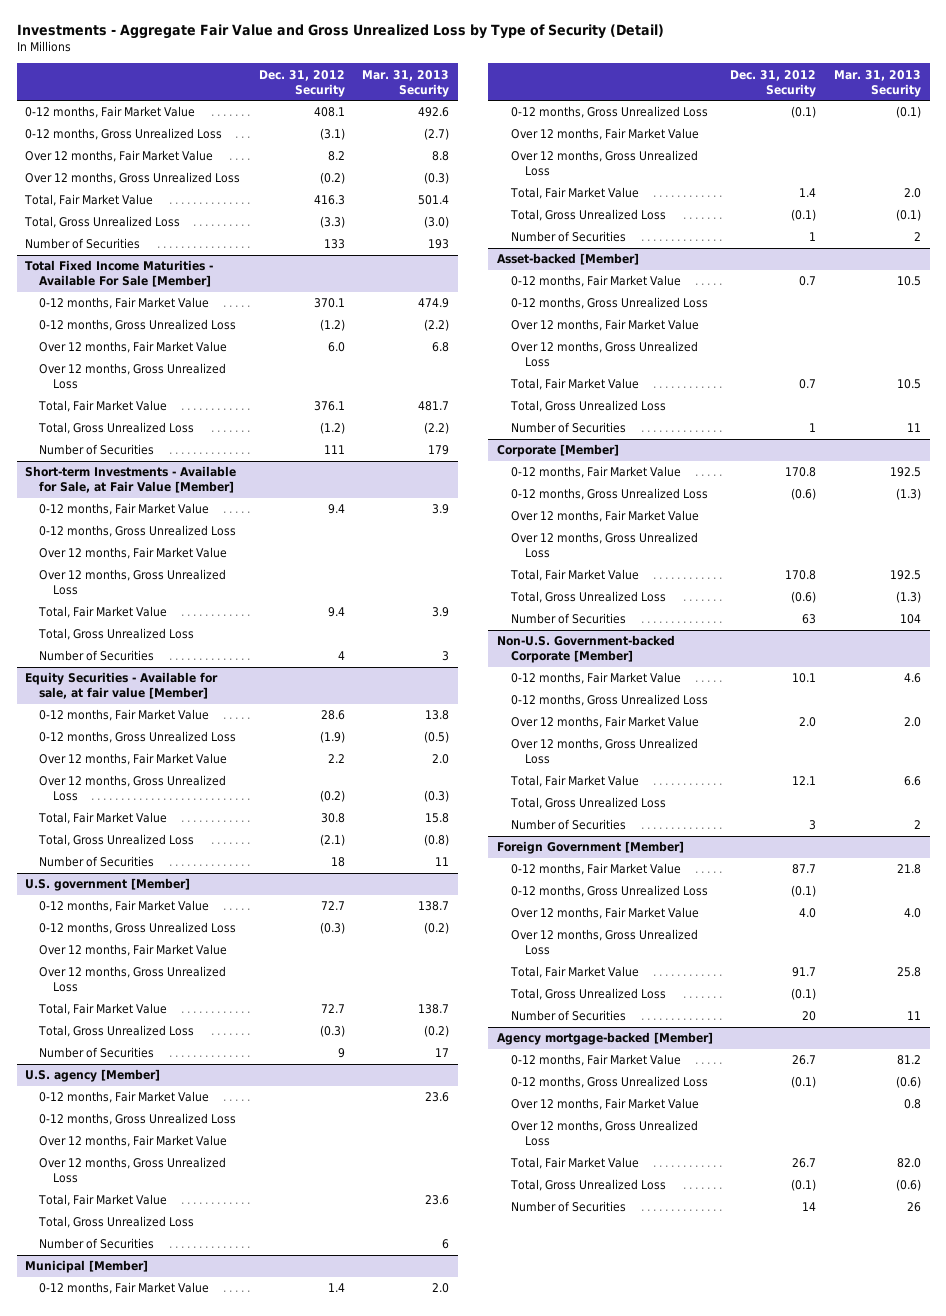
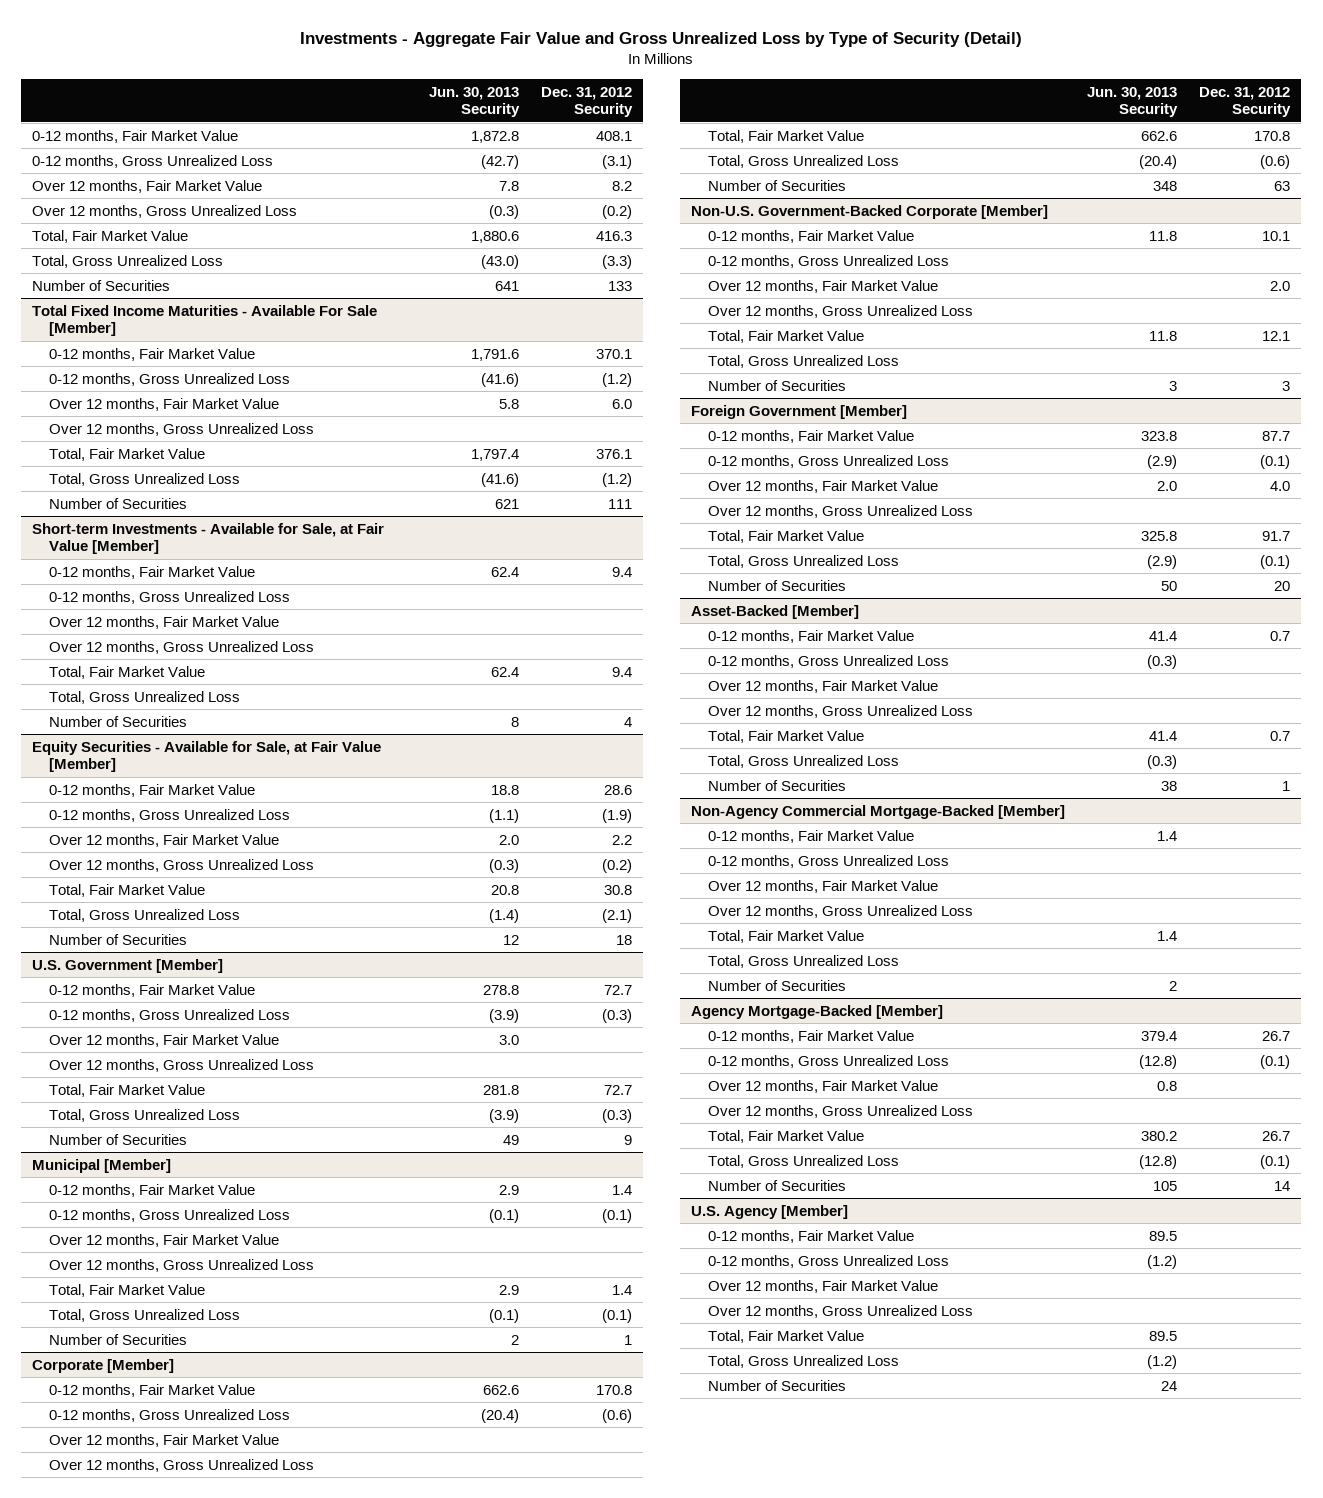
[362,69,450,97] Mar. 31, 2013 Security -> none
none -> [428,86,520,118] Jun. 30, 2013 Security
[25,672,219,700] Equity Securities - Available for sale, at fair value [Member] -> [32,740,382,773] Equity Securities - Available for Sale, at Fair Value [Member]
[25,878,191,892] U.S. government [Member] -> [32,958,224,973] U.S. Government [Member]
[25,1069,161,1083] U.S. agency [Member] -> none
[39,1091,210,1104] 0-12 months, Fair Market Value -> none
[39,1113,237,1126] 0-12 months, Gross Unrealized Loss -> none
[39,1135,228,1148] Over 12 months, Fair Market Value -> none
[39,1157,227,1184] Over 12 months, Gross Unrealized Loss -> none
[38,1194,168,1207] Total, Fair Market Value -> none
[38,1216,195,1229] Total, Gross Unrealized Loss -> none
[39,1238,155,1250] Number of Securities -> none
[496,253,639,266] Asset-backed [Member] -> none
[510,275,681,288] 0-12 months, Fair Market Value -> none
[510,297,708,310] 0-12 months, Gross Unrealized Loss -> none
[510,319,699,332] Over 12 months, Fair Market Value -> none
[510,341,698,368] Over 12 months, Gross Unrealized Loss -> none
[509,378,639,391] Total, Fair Market Value -> none
[509,400,666,413] Total, Gross Unrealized Loss -> none
[510,422,626,434] Number of Securities -> none
[496,635,675,664] Non-U.S. Government-backed Corporate [Member] -> [690,204,1048,219] Non-U.S. Government-Backed Corporate [Member]
none -> [690,604,859,619] Asset-Backed [Member]
none -> [707,629,914,643] 0-12 months, Fair Market Value
none -> [707,654,949,668] 0-12 months, Gross Unrealized Loss
none -> [707,679,938,693] Over 12 months, Fair Market Value
none -> [707,704,973,718] Over 12 months, Gross Unrealized Loss
none -> [707,729,864,743] Total, Fair Market Value
none -> [707,754,899,768] Total, Gross Unrealized Loss
none -> [707,779,846,791] Number of Securities
none -> [690,804,1065,819] Non-Agency Commercial Mortgage-Backed [Member]
none -> [707,829,914,843] 0-12 months, Fair Market Value
none -> [707,854,949,868] 0-12 months, Gross Unrealized Loss
none -> [707,879,938,893] Over 12 months, Fair Market Value
none -> [707,904,973,918] Over 12 months, Gross Unrealized Loss
none -> [707,929,864,943] Total, Fair Market Value
none -> [707,954,899,968] Total, Gross Unrealized Loss
none -> [707,979,846,991] Number of Securities
[496,1032,713,1046] Agency mortgage-backed [Member] -> [690,1004,943,1019] Agency Mortgage-Backed [Member]
none -> [690,1204,848,1219] U.S. Agency [Member]
none -> [707,1229,914,1243] 0-12 months, Fair Market Value
none -> [707,1254,949,1268] 0-12 months, Gross Unrealized Loss
none -> [707,1279,938,1293] Over 12 months, Fair Market Value
none -> [707,1304,973,1318] Over 12 months, Gross Unrealized Loss
none -> [707,1329,864,1343] Total, Fair Market Value
none -> [707,1354,899,1368] Total, Gross Unrealized Loss
none -> [707,1379,846,1391] Number of Securities

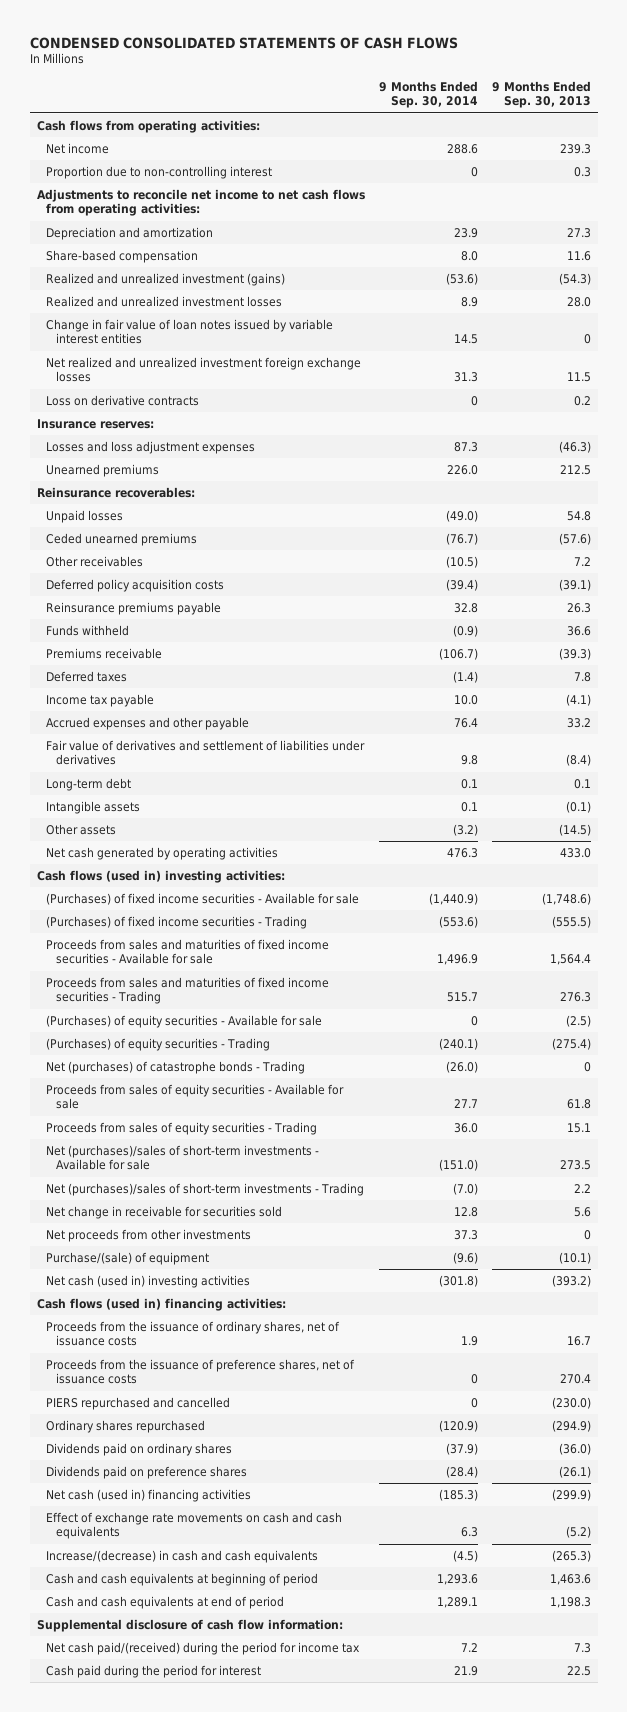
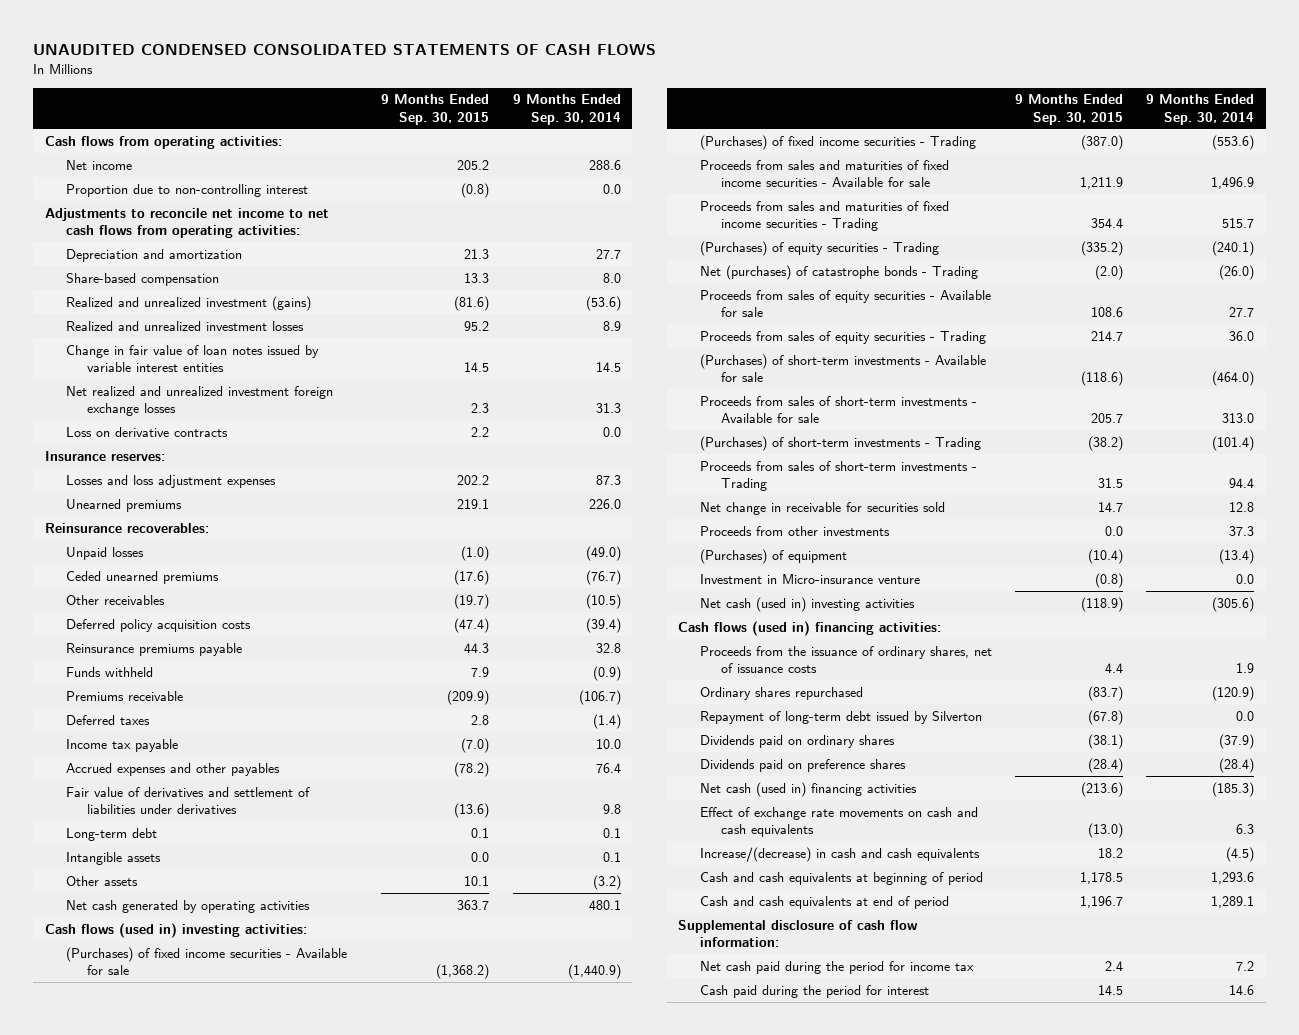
[29,36,458,49] CONDENSED CONSOLIDATED STATEMENTS OF CASH FLOWS -> [33,44,657,56] UNAUDITED CONDENSED CONSOLIDATED STATEMENTS OF CASH FLOWS
[491,80,591,109] 9 Months Ended Sep. 30, 2013 -> none
none -> [381,94,490,125] 9 Months Ended Sep. 30, 2015
[470,166,478,177] 0 -> [602,183,621,194] 0.0
[453,227,478,238] 23.9 -> [595,248,621,259] 27.7
[470,395,478,406] 0 -> [602,426,621,437] 0.0
[46,716,250,730] Accrued expenses and other payable -> [66,762,281,776] Accrued expenses and other payables
[446,847,478,858] 476.3 -> [588,899,621,910] 480.1
[46,1014,323,1028] (Purchases) of equity securities - Available for sale -> none
[46,1144,320,1171] Net (purchases)/sales of short-term investments - Available for sale -> [699,353,986,383] (Purchases) of short-term investments - Available for sale
[438,1159,478,1172] (151.0) -> [1211,371,1254,387] (464.0)
none -> [699,395,977,424] Proceeds from sales of short-term investments - Available for sale
[46,1182,365,1196] Net (purchases)/sales of short-term investments - Trading -> [699,435,981,451] (Purchases) of short-term investments - Trading
[452,1182,478,1195] (7.0) -> [1211,435,1254,451] (101.4)
none -> [699,460,977,492] Proceeds from sales of short-term investments - Trading
[46,1228,252,1242] Net proceeds from other investments -> [699,525,890,536] Proceeds from other investments
[46,1251,210,1265] Purchase/(sale) of equipment -> [699,548,847,564] (Purchases) of equipment
[452,1251,478,1264] (9.6) -> [1218,548,1254,564] (13.4)
none -> [699,573,920,584] Investment in Micro-insurance venture
[438,1274,478,1287] (301.8) -> [1211,596,1254,612] (305.6)
[46,1358,356,1385] Proceeds from the issuance of preference shares, net of issuance costs -> none
[46,1396,231,1410] PIERS repurchased and cancelled -> none
none -> [699,710,982,724] Repayment of long-term debt issued by Silverton
[46,1641,361,1655] Net cash paid/(received) during the period for income tax -> [699,960,974,974] Net cash paid during the period for income tax
[453,1665,478,1676] 21.9 -> [1228,984,1254,995] 14.6

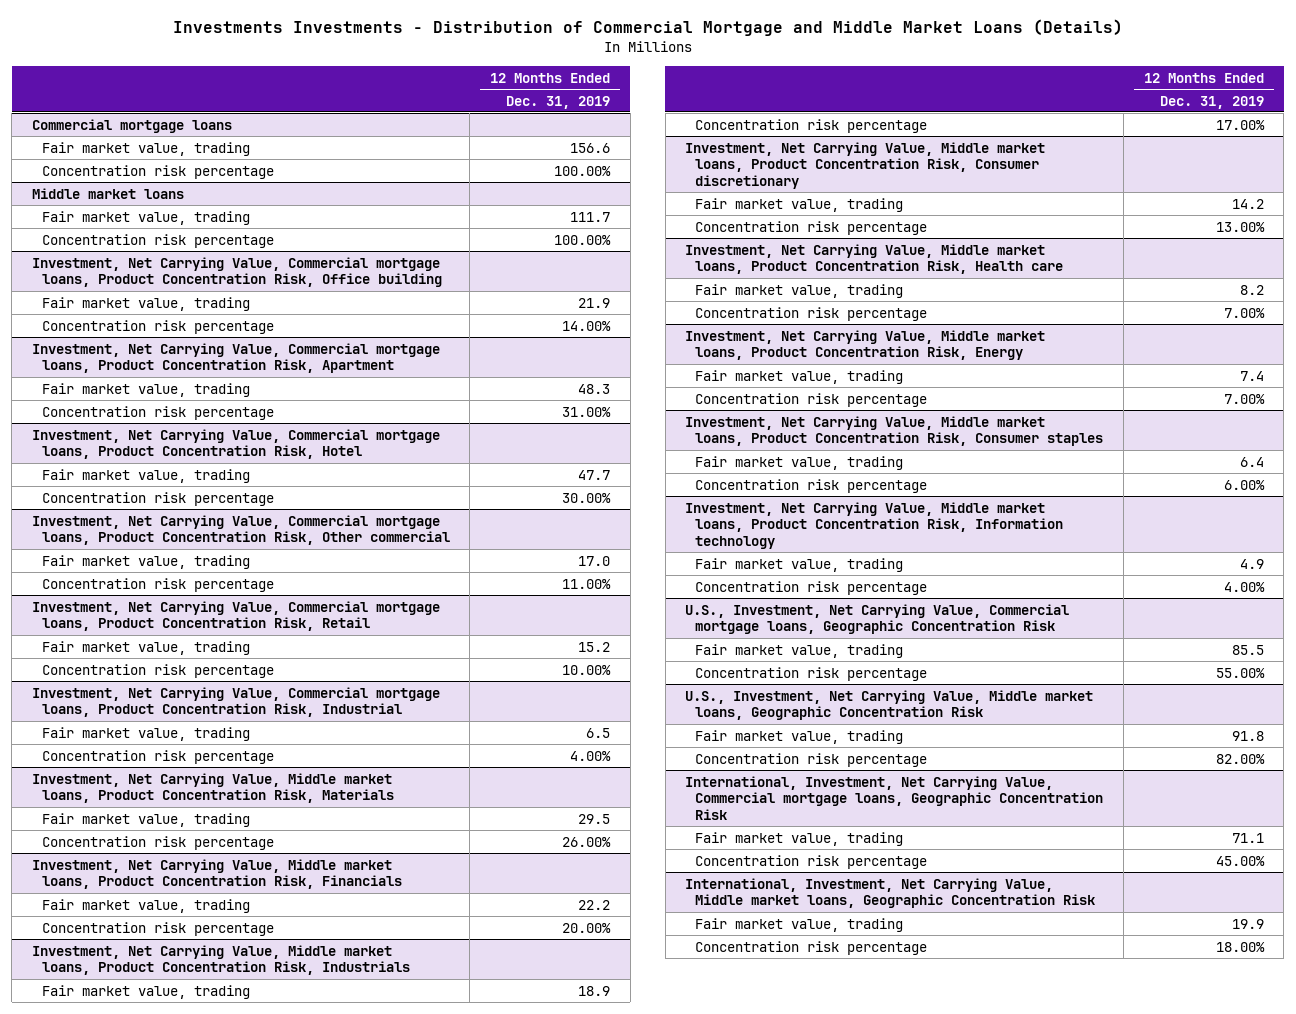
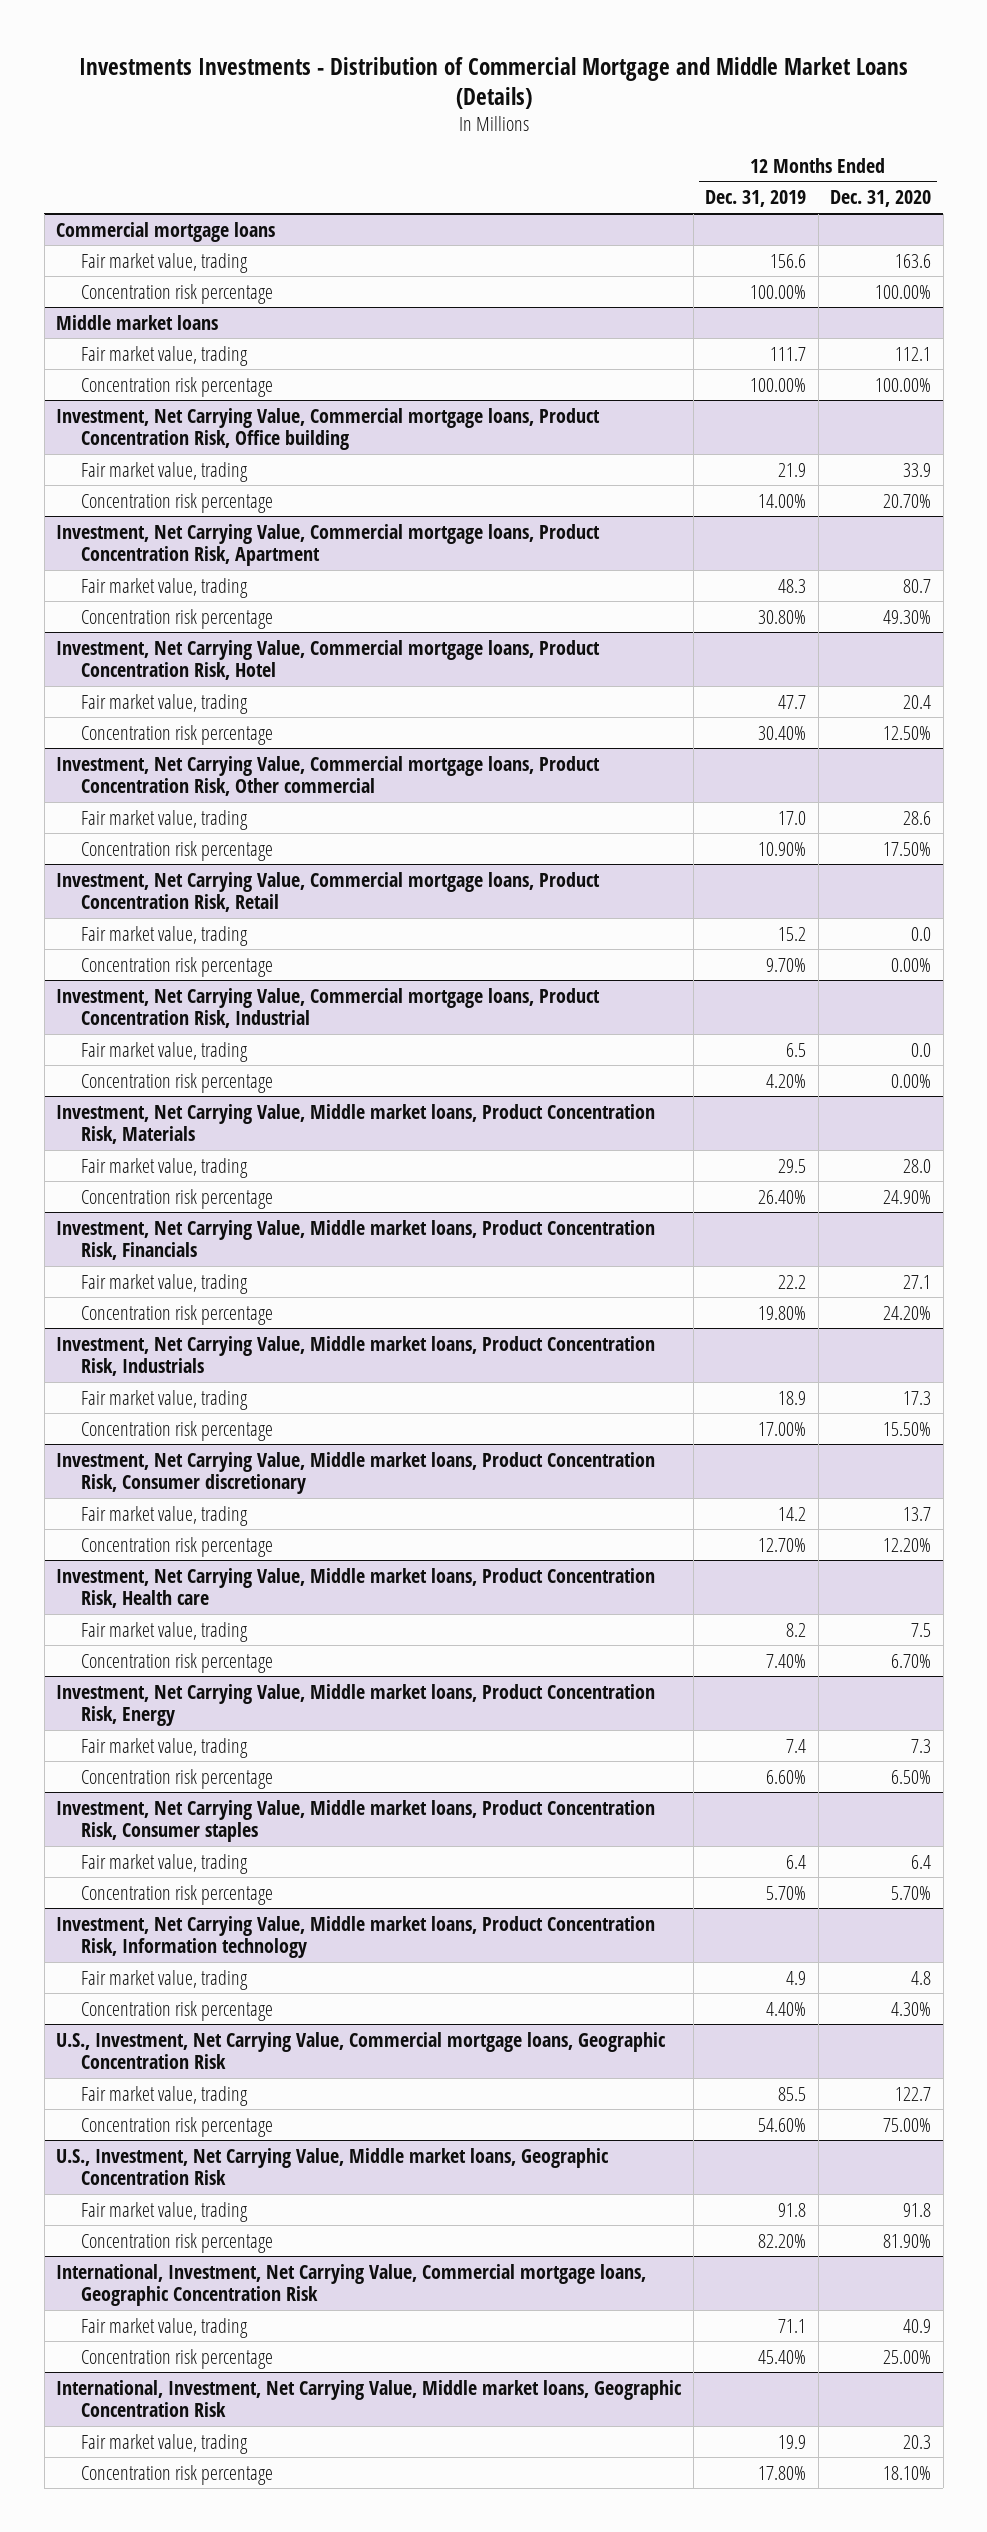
none -> [830,190,932,208] Dec. 31, 2020
[562,406,612,417] 31.00% -> [758,609,807,624] 30.80%
[562,492,612,503] 30.00% -> [758,725,807,740] 30.40%
[562,578,612,589] 11.00% -> [758,841,807,856] 10.90%
[562,664,612,675] 10.00% -> [766,957,807,972] 9.70%
[570,750,612,761] 4.00% -> [766,1073,807,1088] 4.20%
[562,836,612,847] 26.00% -> [758,1189,807,1204] 26.40%
[562,922,612,933] 20.00% -> [758,1305,807,1320] 19.80%
[1215,221,1265,232] 13.00% -> [758,1537,807,1552] 12.70%
[1223,307,1265,318] 7.00% -> [766,1653,807,1668] 7.40%
[1223,393,1265,404] 7.00% -> [766,1769,807,1784] 6.60%
[1223,479,1265,490] 6.00% -> [766,1885,807,1900] 5.70%
[1223,581,1265,592] 4.00% -> [766,2001,807,2016] 4.40%
[1215,667,1265,678] 55.00% -> [758,2117,807,2132] 54.60%
[1215,753,1265,764] 82.00% -> [758,2233,807,2248] 82.20%
[1215,855,1265,866] 45.00% -> [758,2349,807,2364] 45.40%
[1215,941,1265,952] 18.00% -> [758,2465,807,2480] 17.80%

